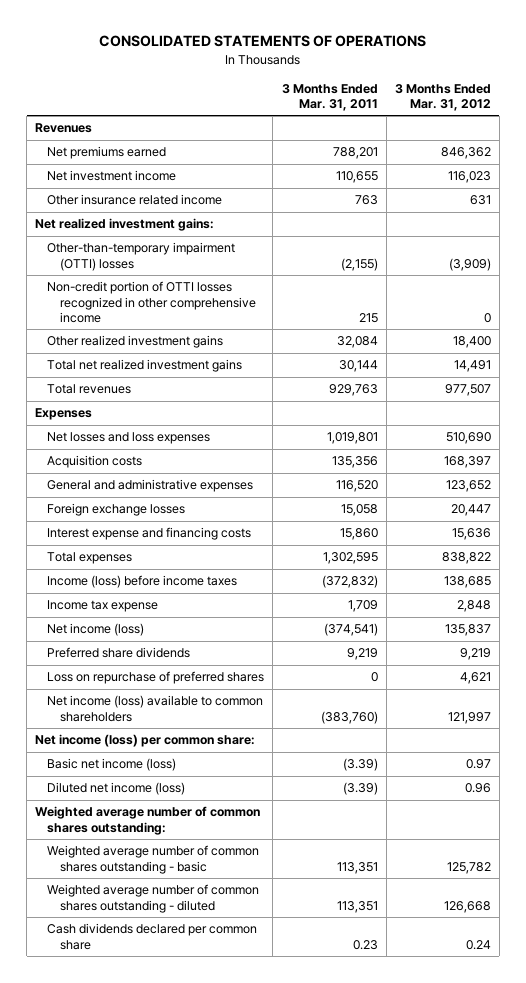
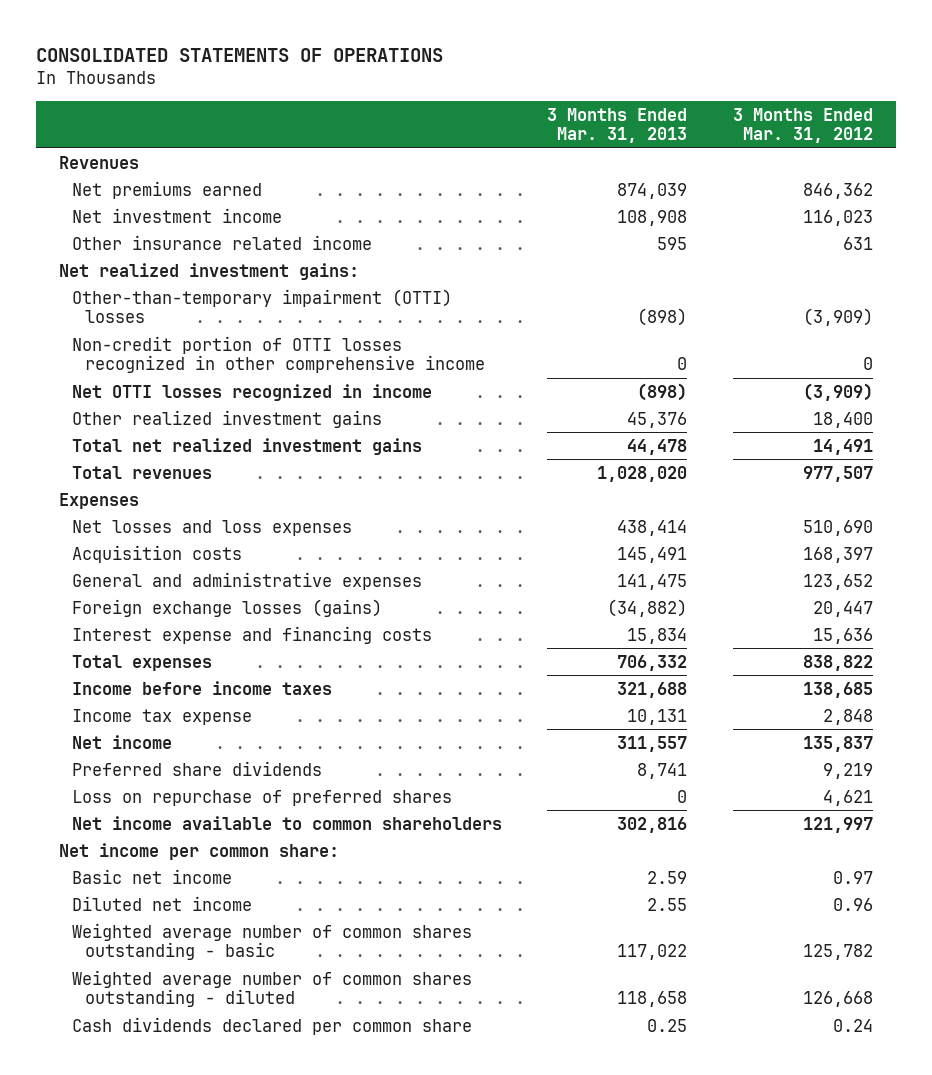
[281,83,378,112] 3 Months Ended Mar. 31, 2011 -> none
none -> [547,107,688,144] 3 Months Ended Mar. 31, 2013
none -> [71,383,432,401] Net OTTI losses recognized in income
[47,503,186,517] Foreign exchange losses -> [71,598,382,617] Foreign exchange losses (gains)
[47,575,238,589] Income (loss) before income taxes -> [71,680,332,695] Income before income taxes
[47,623,145,637] Net income (loss) -> [71,734,172,749] Net income
[35,806,261,835] Weighted average number of common shares outstanding: -> none
[47,695,264,722] Net income (loss) available to common shareholders -> [71,815,502,830] Net income available to common shareholders
[35,734,256,748] Net income (loss) per common share: -> [58,842,339,860] Net income per common share:
[47,758,177,772] Basic net income (loss) -> [71,868,232,884] Basic net income
[47,782,186,796] Diluted net income (loss) -> [71,895,252,911] Diluted net income

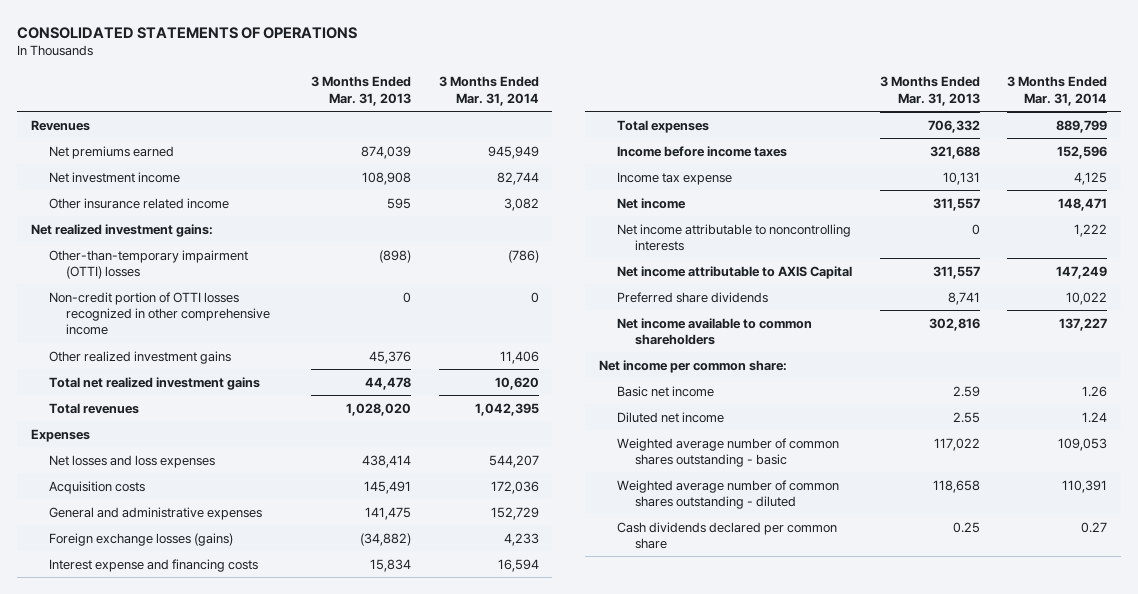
[733,107,874,144] 3 Months Ended Mar. 31, 2012 -> none
none -> [438,76,539,106] 3 Months Ended Mar. 31, 2014
[71,383,432,401] Net OTTI losses recognized in income -> none
none -> [617,223,852,252] Net income attributable to noncontrolling interests
none -> [617,265,853,279] Net income attributable to AXIS Capital
[71,789,452,806] Loss on repurchase of preferred shares -> none

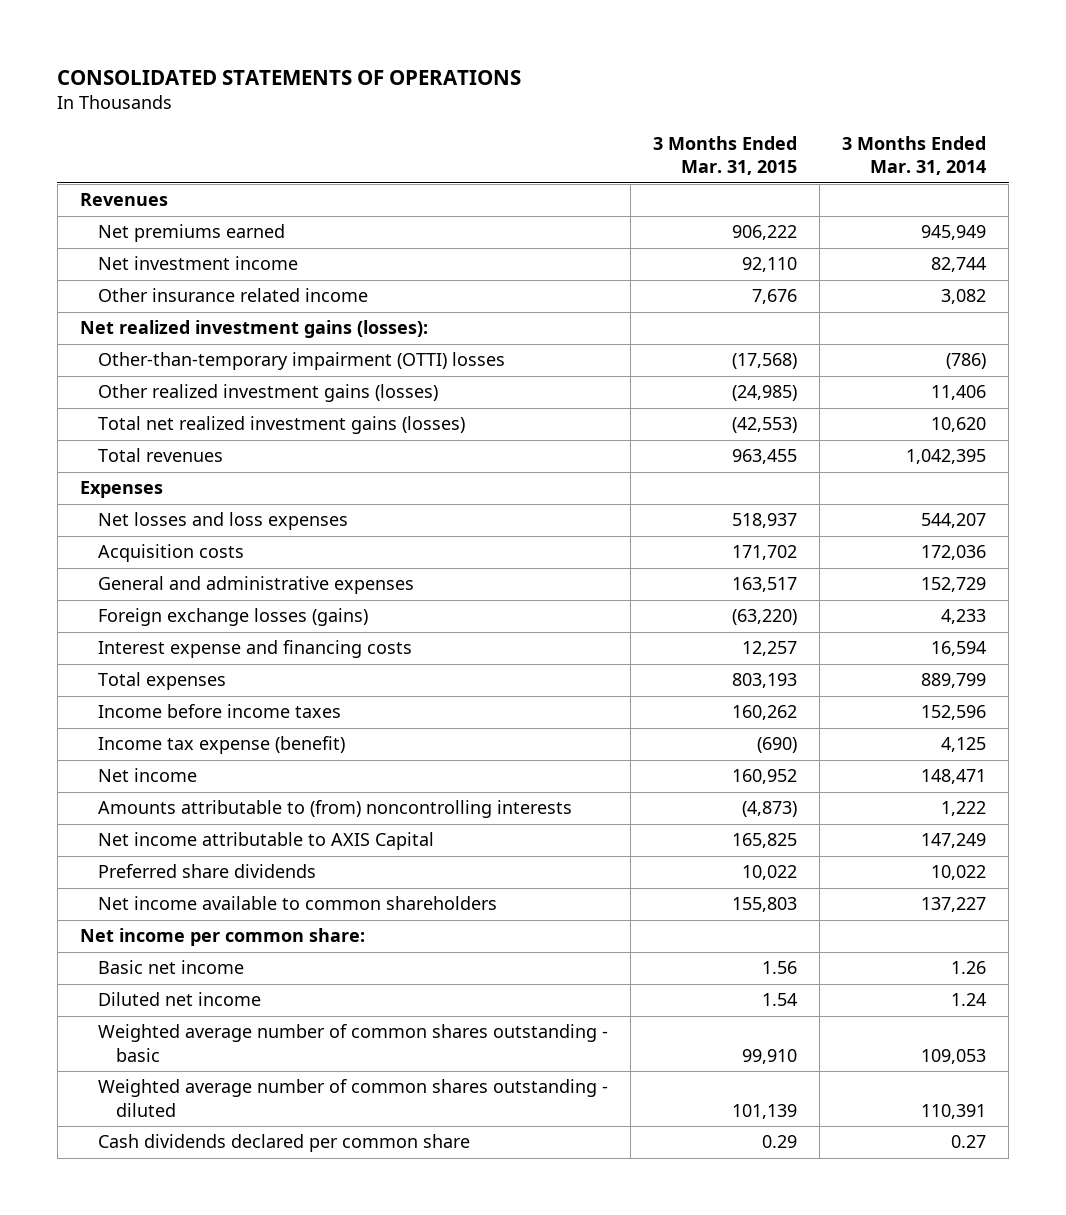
[311,76,412,106] 3 Months Ended Mar. 31, 2013 -> none
none -> [652,135,797,176] 3 Months Ended Mar. 31, 2015
[30,223,213,237] Net realized investment gains: -> [79,320,428,339] Net realized investment gains (losses):
[48,291,271,336] Non-credit portion of OTTI losses recognized in other comprehensive income -> none
[48,350,231,364] Other realized investment gains -> [97,384,438,403] Other realized investment gains (losses)
[48,376,260,390] Total net realized investment gains -> [97,416,465,435] Total net realized investment gains (losses)
[617,171,733,185] Income tax expense -> [97,736,345,755] Income tax expense (benefit)
[617,223,852,252] Net income attributable to noncontrolling interests -> [97,800,572,819] Amounts attributable to (from) noncontrolling interests

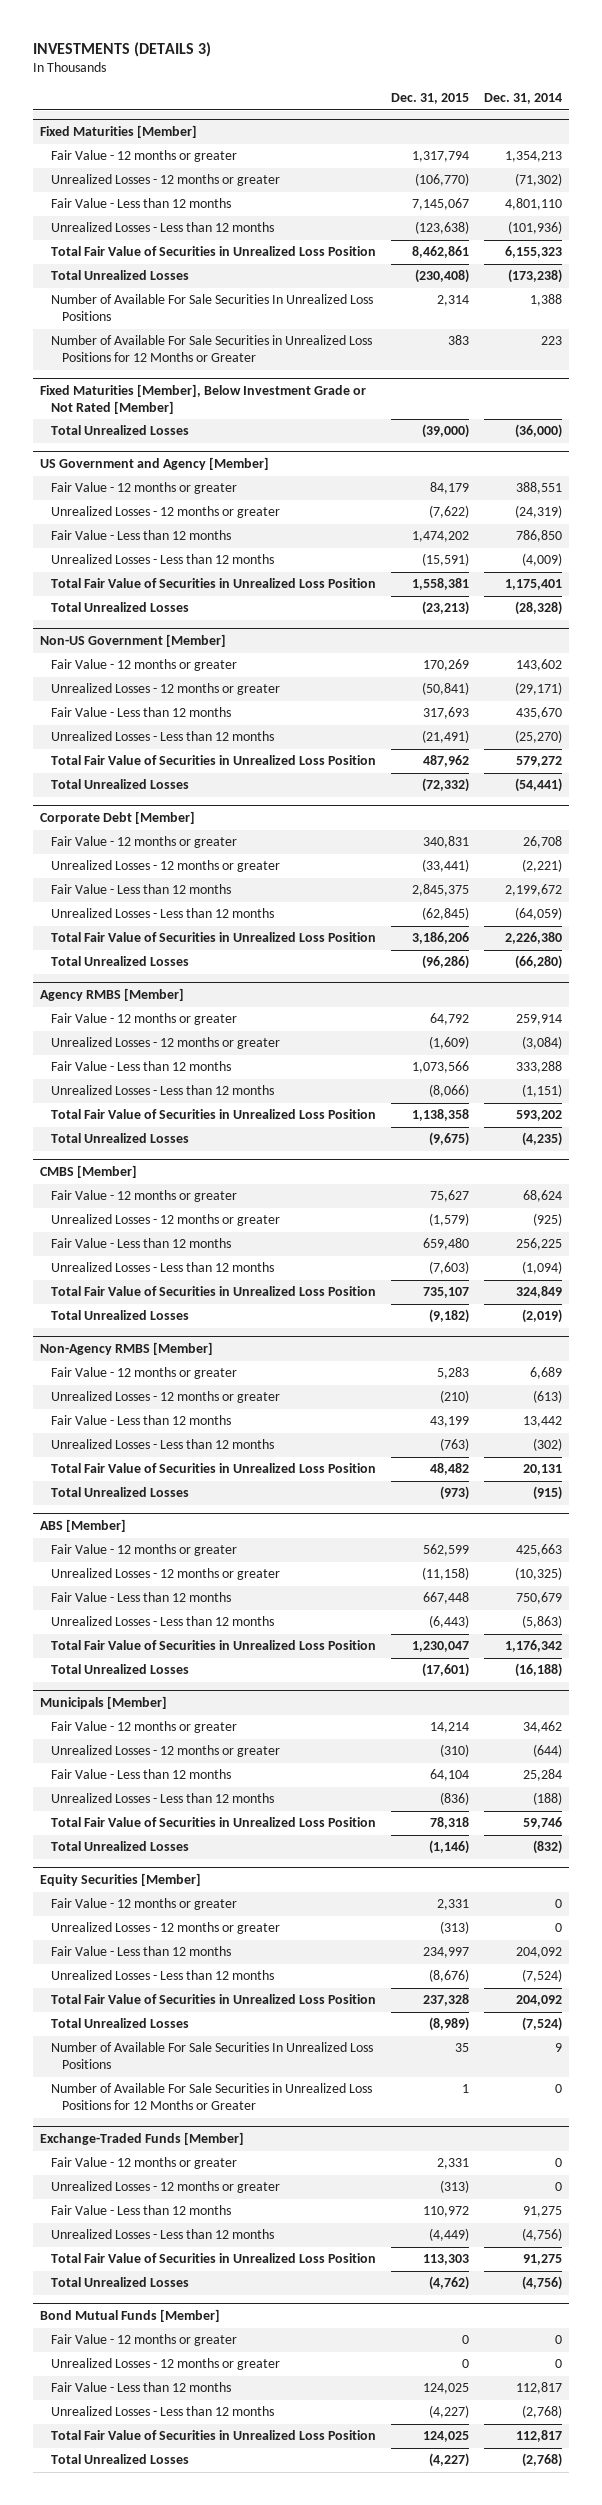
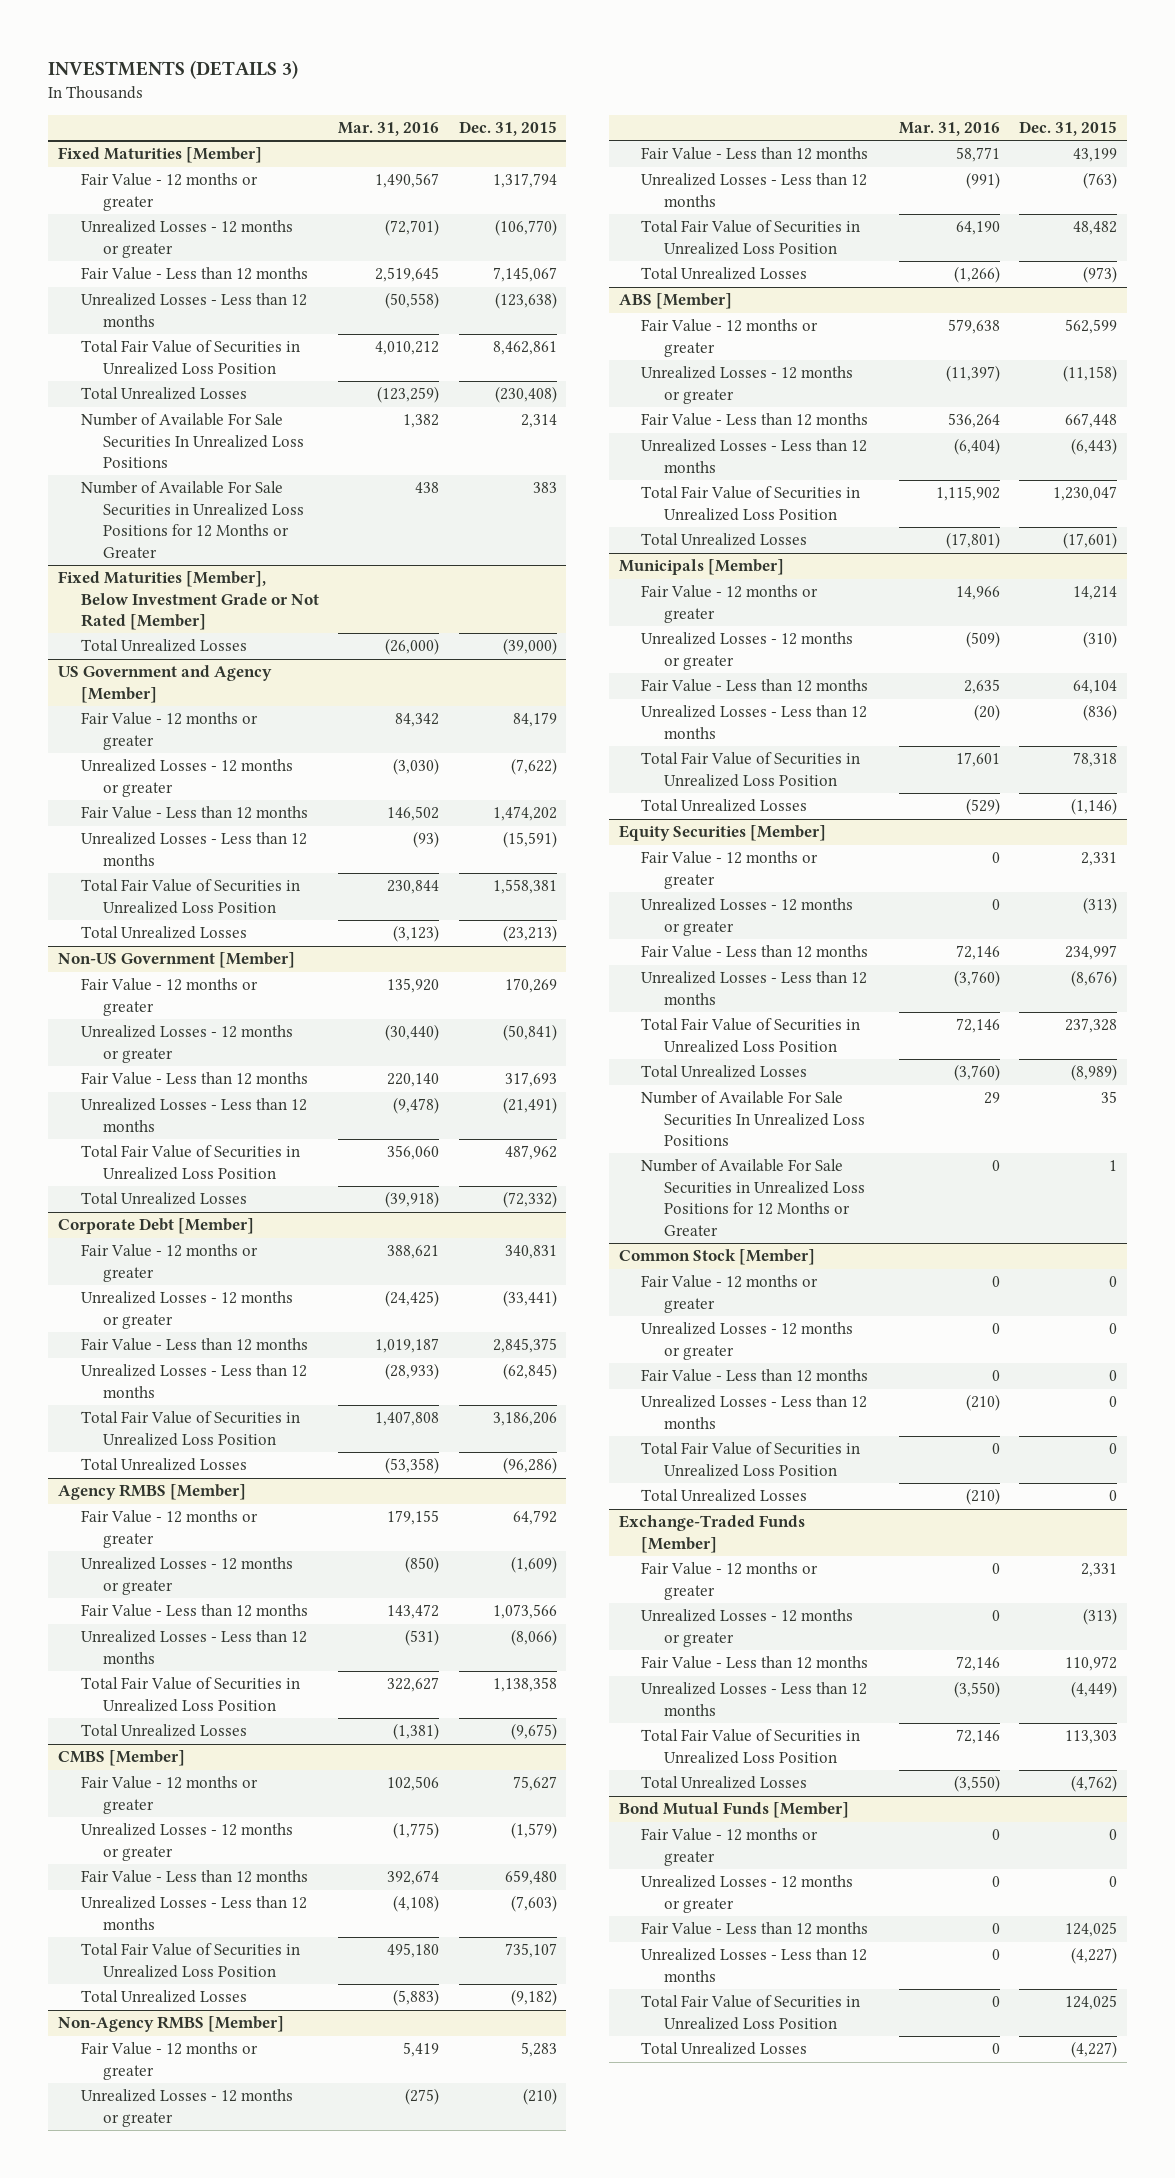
[483,93,562,105] Dec. 31, 2014 -> none
none -> [338,122,440,137] Mar. 31, 2016
none -> [618,1249,815,1266] Common Stock [Member]
none -> [641,1275,819,1313] Fair Value - 12 months or greater
none -> [641,1322,854,1360] Unrealized Losses - 12 months or greater
none -> [641,1369,869,1383] Fair Value - Less than 12 months
none -> [641,1395,868,1429] Unrealized Losses - Less than 12 months
none -> [641,1442,861,1477] Total Fair Value of Securities in Unrealized Loss Position
none -> [641,1489,808,1503] Total Unrealized Losses

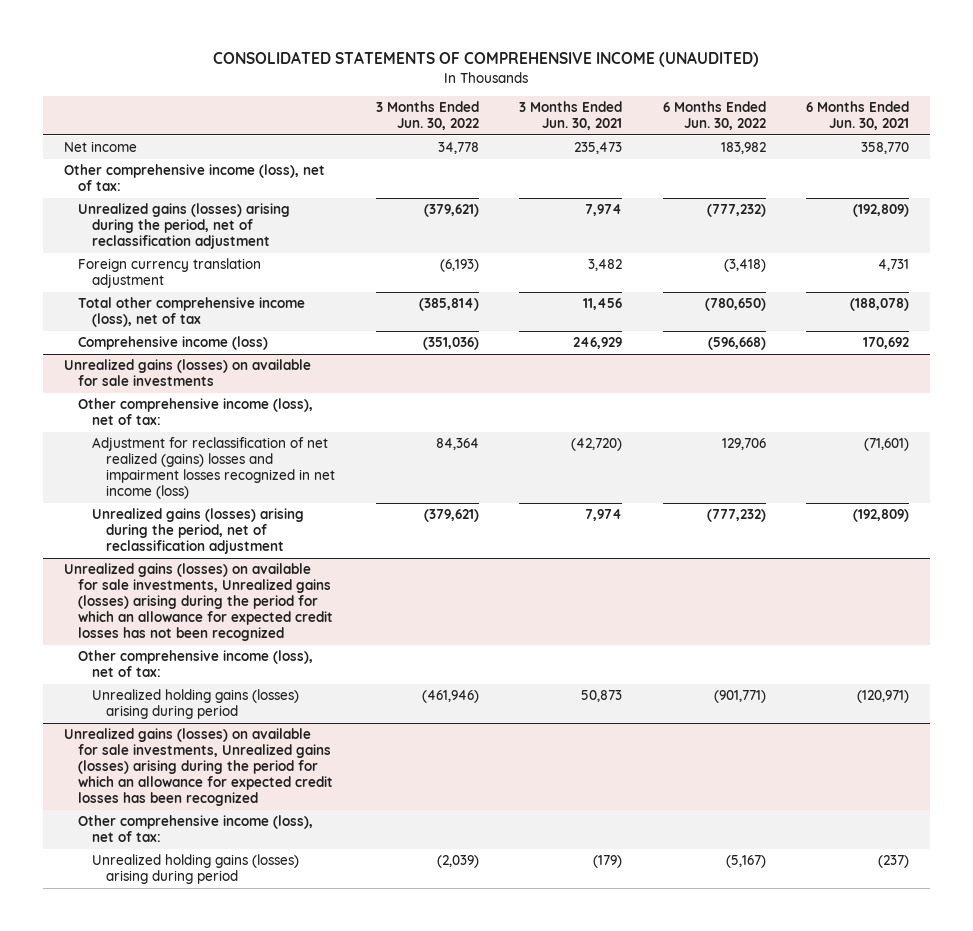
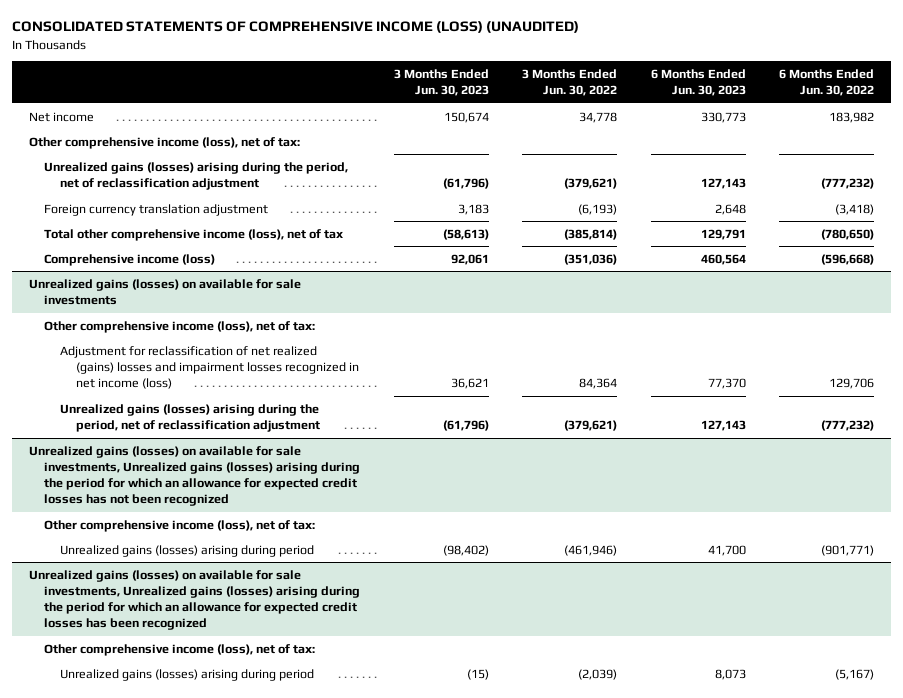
[213,51,760,68] CONSOLIDATED STATEMENTS OF COMPREHENSIVE INCOME (UNAUDITED) -> [11,21,579,34] CONSOLIDATED STATEMENTS OF COMPREHENSIVE INCOME (LOSS) (UNAUDITED)
[519,101,623,131] 3 Months Ended Jun. 30, 2021 -> none
[806,101,910,131] 6 Months Ended Jun. 30, 2021 -> none
none -> [393,69,489,97] 3 Months Ended Jun. 30, 2023
none -> [650,69,746,97] 6 Months Ended Jun. 30, 2023
[91,689,299,720] Unrealized holding gains (losses) arising during period -> [60,544,315,557] Unrealized gains (losses) arising during period
[91,854,299,885] Unrealized holding gains (losses) arising during period -> [60,668,315,681] Unrealized gains (losses) arising during period

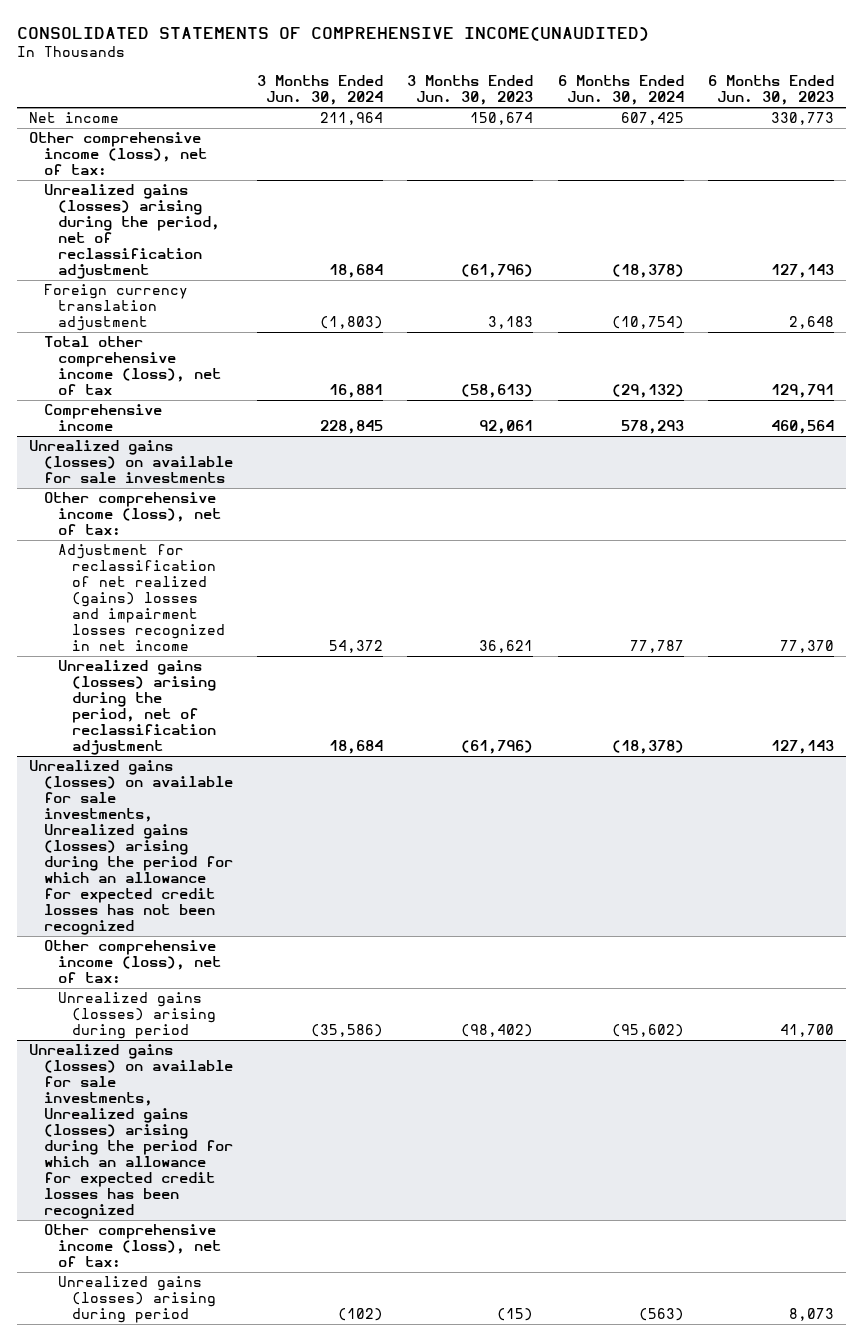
[11,21,579,34] CONSOLIDATED STATEMENTS OF COMPREHENSIVE INCOME (LOSS) (UNAUDITED) -> [17,26,650,41] CONSOLIDATED STATEMENTS OF COMPREHENSIVE INCOME(UNAUDITED)
[522,69,618,97] 3 Months Ended Jun. 30, 2022 -> none
[779,69,875,97] 6 Months Ended Jun. 30, 2022 -> none
none -> [256,75,383,106] 3 Months Ended Jun. 30, 2024
none -> [557,75,684,106] 6 Months Ended Jun. 30, 2024
[44,253,216,266] Comprehensive income (loss) -> [43,404,162,432] Comprehensive income
[60,345,359,390] Adjustment for reclassification of net realized (gains) losses and impairment losses recognized in net income (loss) -> [57,544,226,652] Adjustment for reclassification of net realized (gains) losses and impairment losses recognized in net income

